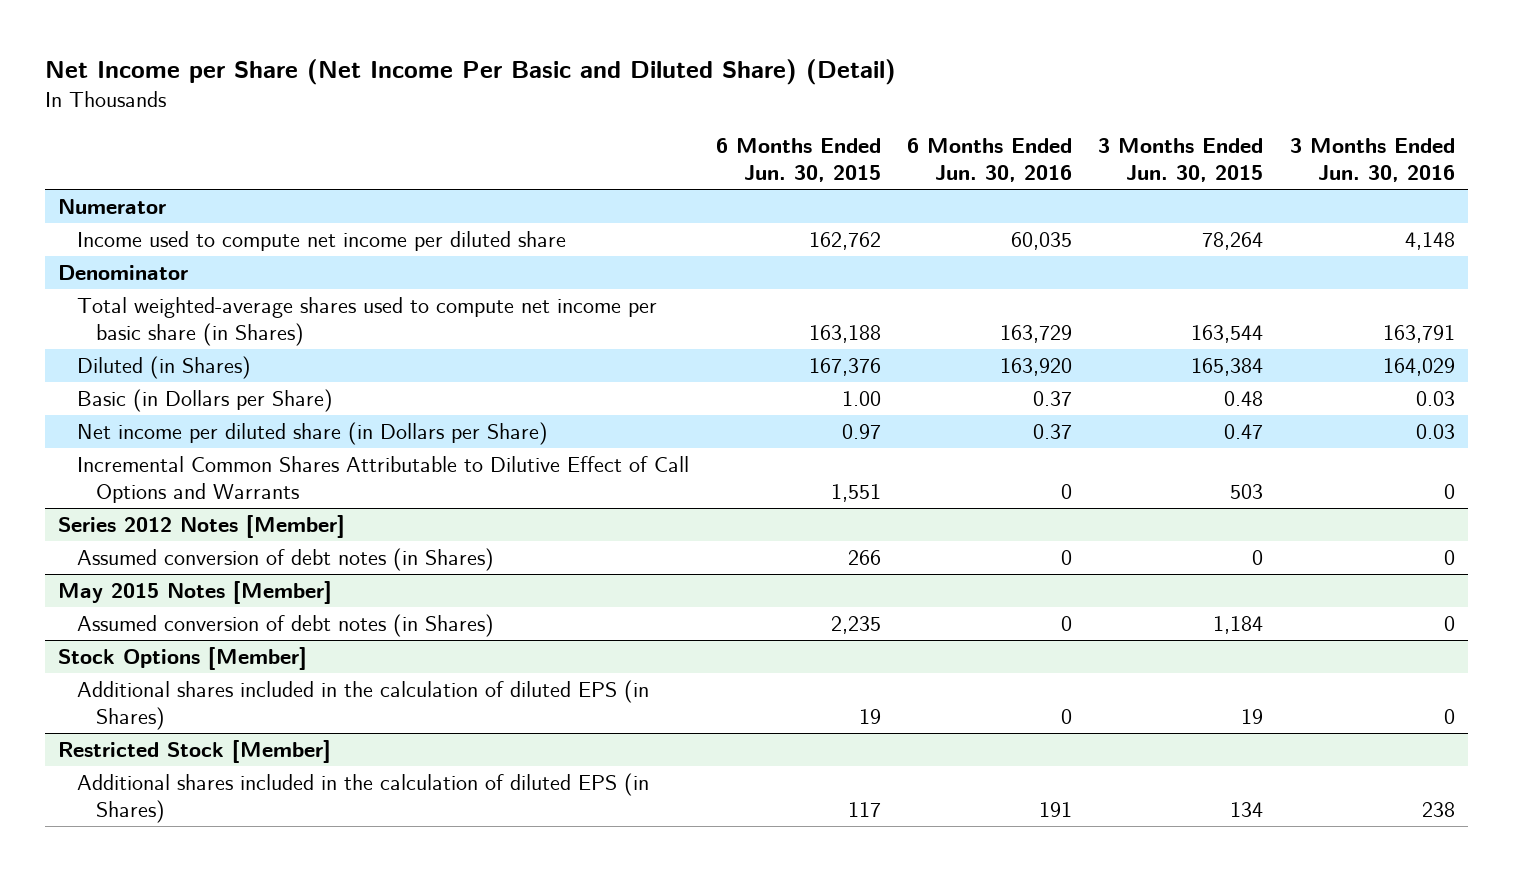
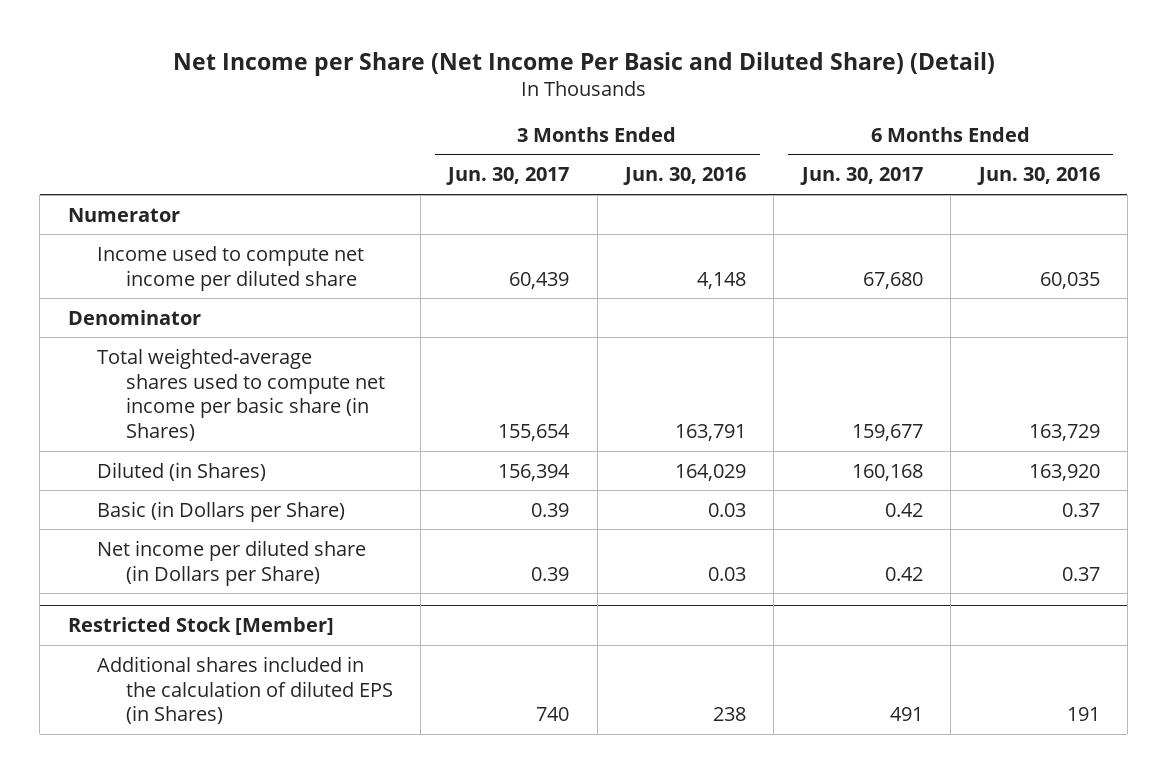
[715,137,881,182] 6 Months Ended Jun. 30, 2015 -> none
[1098,137,1264,182] 3 Months Ended Jun. 30, 2015 -> none
none -> [446,167,570,186] Jun. 30, 2017
none -> [799,167,923,186] Jun. 30, 2017
[77,456,690,504] Incremental Common Shares Attributable to Dilutive Effect of Call Options and Warrants -> none
[58,515,346,539] Series 2012 Notes [Member] -> none
[77,548,495,572] Assumed conversion of debt notes (in Shares) -> none
[58,581,333,605] May 2015 Notes [Member] -> none
[77,614,495,638] Assumed conversion of debt notes (in Shares) -> none
[58,647,308,671] Stock Options [Member] -> none
[77,680,650,731] Additional shares included in the calculation of diluted EPS (in Shares) -> none

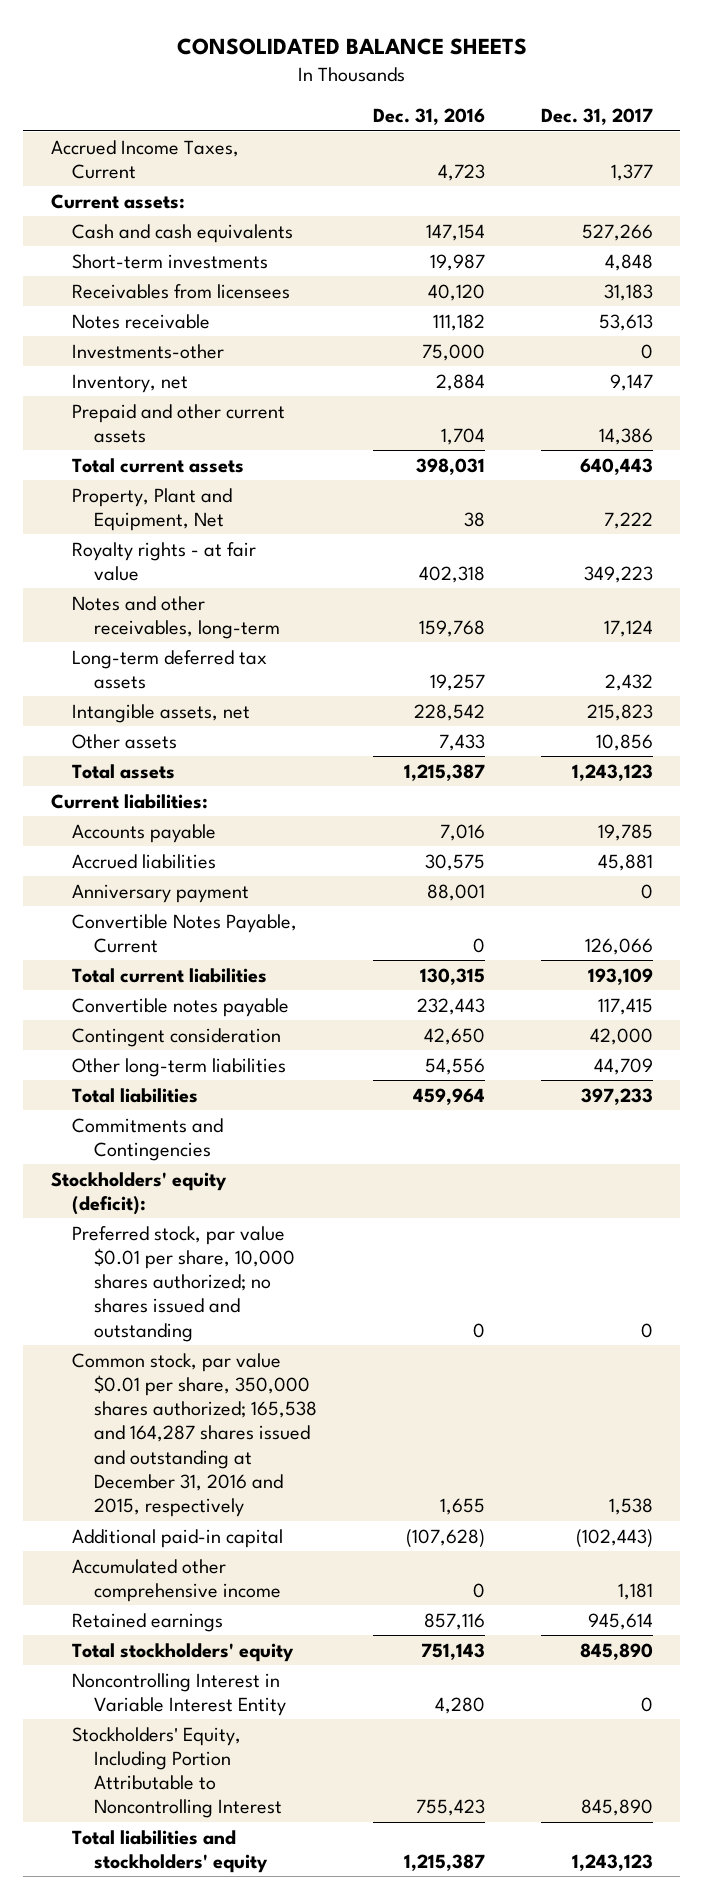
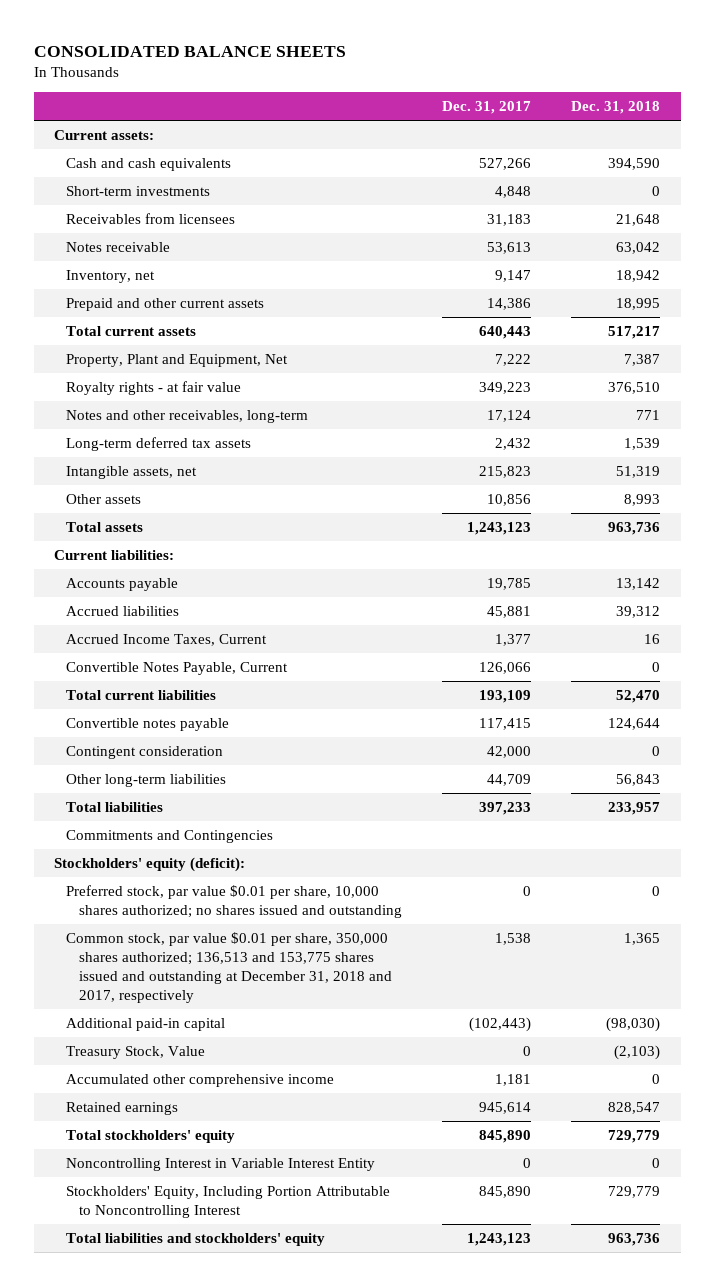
[372,108,485,126] Dec. 31, 2016 -> none
none -> [571,101,661,115] Dec. 31, 2018
[72,343,225,359] Investments-other -> none
[72,883,250,903] Anniversary payment -> none
[50,139,239,179] Accrued Income Taxes, Current -> [66,633,268,646] Accrued Income Taxes, Current
[72,1352,318,1518] Common stock, par value $0.01 per share, 350,000 shares authorized; 165,538 and 164,287 shares issued and outstanding at December 31, 2016 and 2015, respectively -> [66,931,392,1003] Common stock, par value $0.01 per share, 350,000 shares authorized; 136,513 and 153,775 shares issued and outstanding at December 31, 2018 and 2017, respectively
none -> [66,1045,206,1059] Treasury Stock, Value

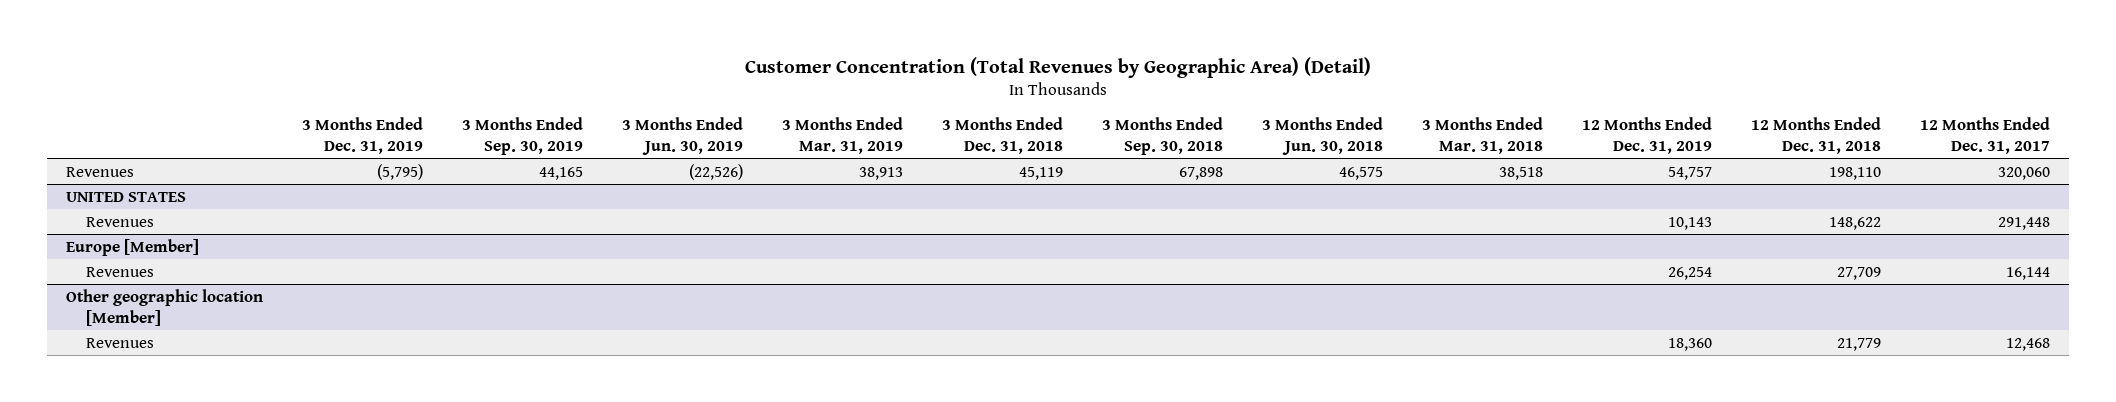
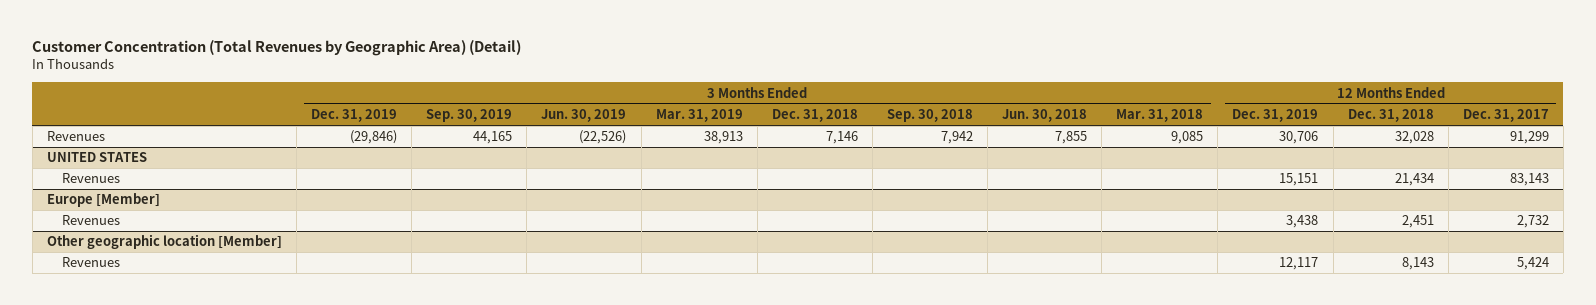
[377,163,424,180] (5,795) -> [350,130,398,145] (29,846)
[1018,166,1063,180] 45,119 -> [825,131,858,145] 7,146
[1178,166,1223,180] 67,898 -> [940,131,973,145] 7,942
[1338,166,1383,180] 46,575 -> [1055,131,1088,145] 7,855
[1498,166,1543,180] 38,518 -> [1171,131,1204,145] 9,085
[1667,166,1712,180] 54,757 -> [1279,131,1319,145] 30,706
[1828,166,1881,180] 198,110 -> [1394,131,1434,145] 32,028
[1997,166,2050,180] 320,060 -> [1509,131,1549,145] 91,299
[1667,216,1712,230] 10,143 -> [1279,173,1319,187] 15,151
[1828,216,1881,230] 148,622 -> [1394,173,1434,187] 21,434
[1997,216,2050,230] 291,448 -> [1509,173,1549,187] 83,143
[1667,266,1712,280] 26,254 -> [1286,215,1319,229] 3,438
[1836,266,1881,280] 27,709 -> [1401,215,1434,229] 2,451
[2005,266,2050,280] 16,144 -> [1516,215,1549,229] 2,732
[1667,337,1712,351] 18,360 -> [1279,257,1319,271] 12,117
[1836,337,1881,351] 21,779 -> [1401,257,1434,271] 8,143
[2005,337,2050,351] 12,468 -> [1516,257,1549,271] 5,424

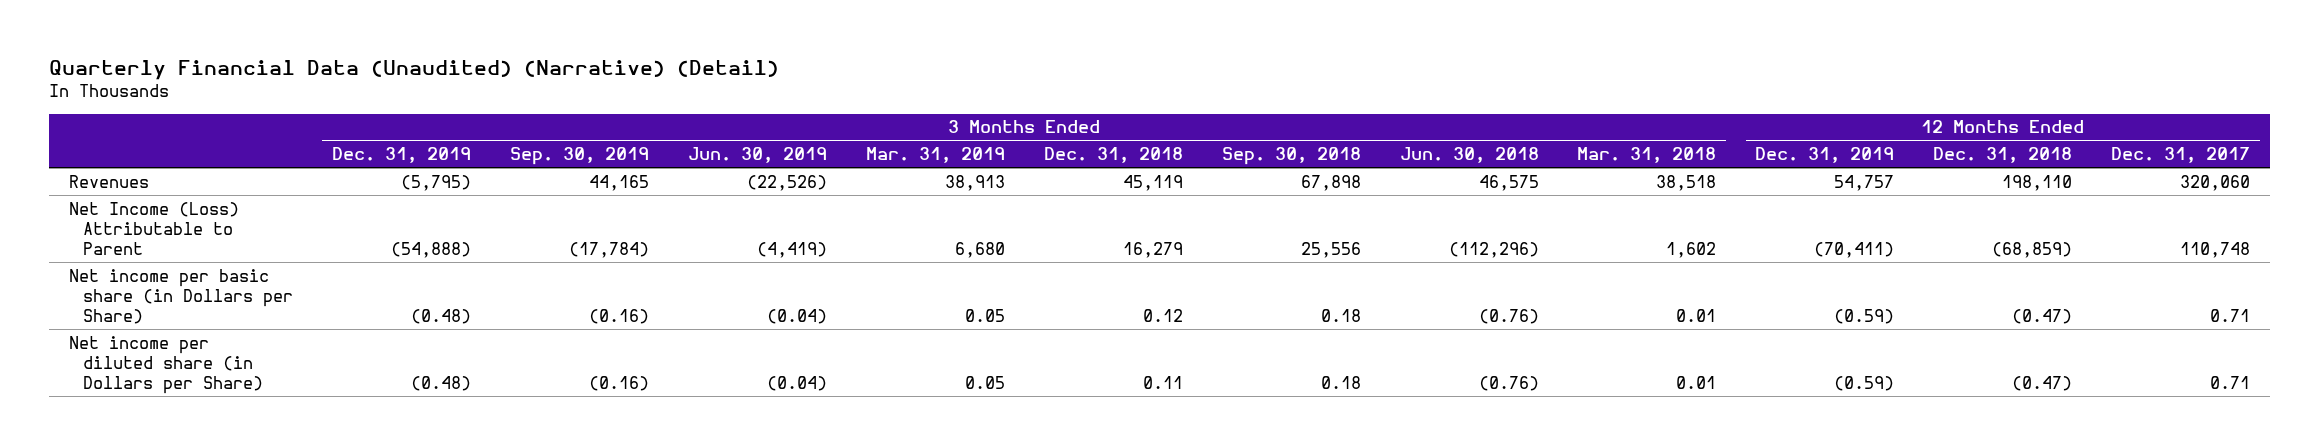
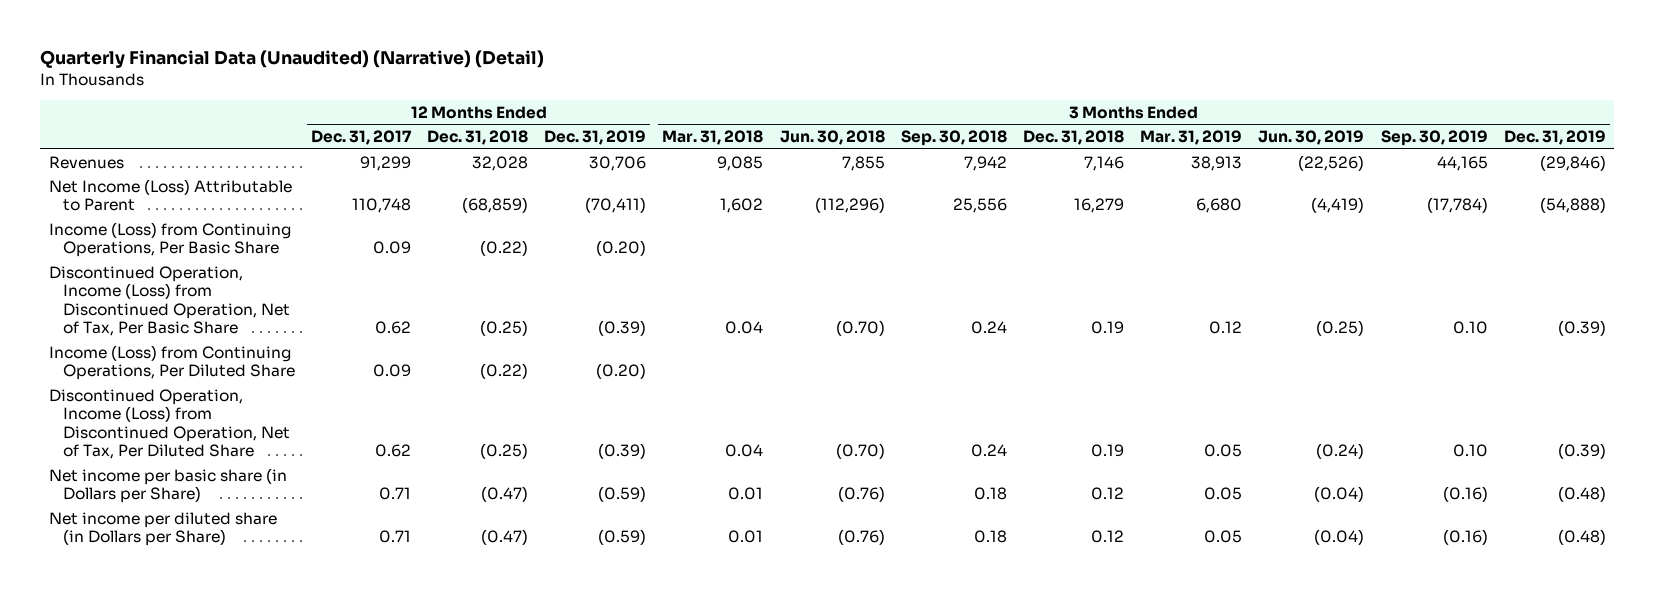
[400,174,471,191] (5,795) -> [1539,154,1606,171] (29,846)
[1122,174,1183,191] 45,119 -> [1084,155,1125,171] 7,146
[1300,174,1361,191] 67,898 -> [963,155,1007,171] 7,942
[1478,174,1539,191] 46,575 -> [841,155,885,171] 7,855
[1656,174,1717,191] 38,518 -> [717,155,764,171] 9,085
[1834,174,1895,191] 54,757 -> [589,155,647,171] 30,706
[2002,174,2073,191] 198,110 -> [472,155,529,171] 32,028
[2180,174,2251,191] 320,060 -> [359,155,411,171] 91,299
none -> [48,221,291,258] Income (Loss) from Continuing Operations, Per Basic Share
none -> [48,265,290,337] Discontinued Operation, Income (Loss) from Discontinued Operation, Net of Tax, Per Basic Share
none -> [48,344,295,381] Income (Loss) from Continuing Operations, Per Diluted Share
none -> [48,388,290,460] Discontinued Operation, Income (Loss) from Discontinued Operation, Net of Tax, Per Diluted Share
[1142,375,1183,389] 0.11 -> [1091,530,1125,544] 0.12

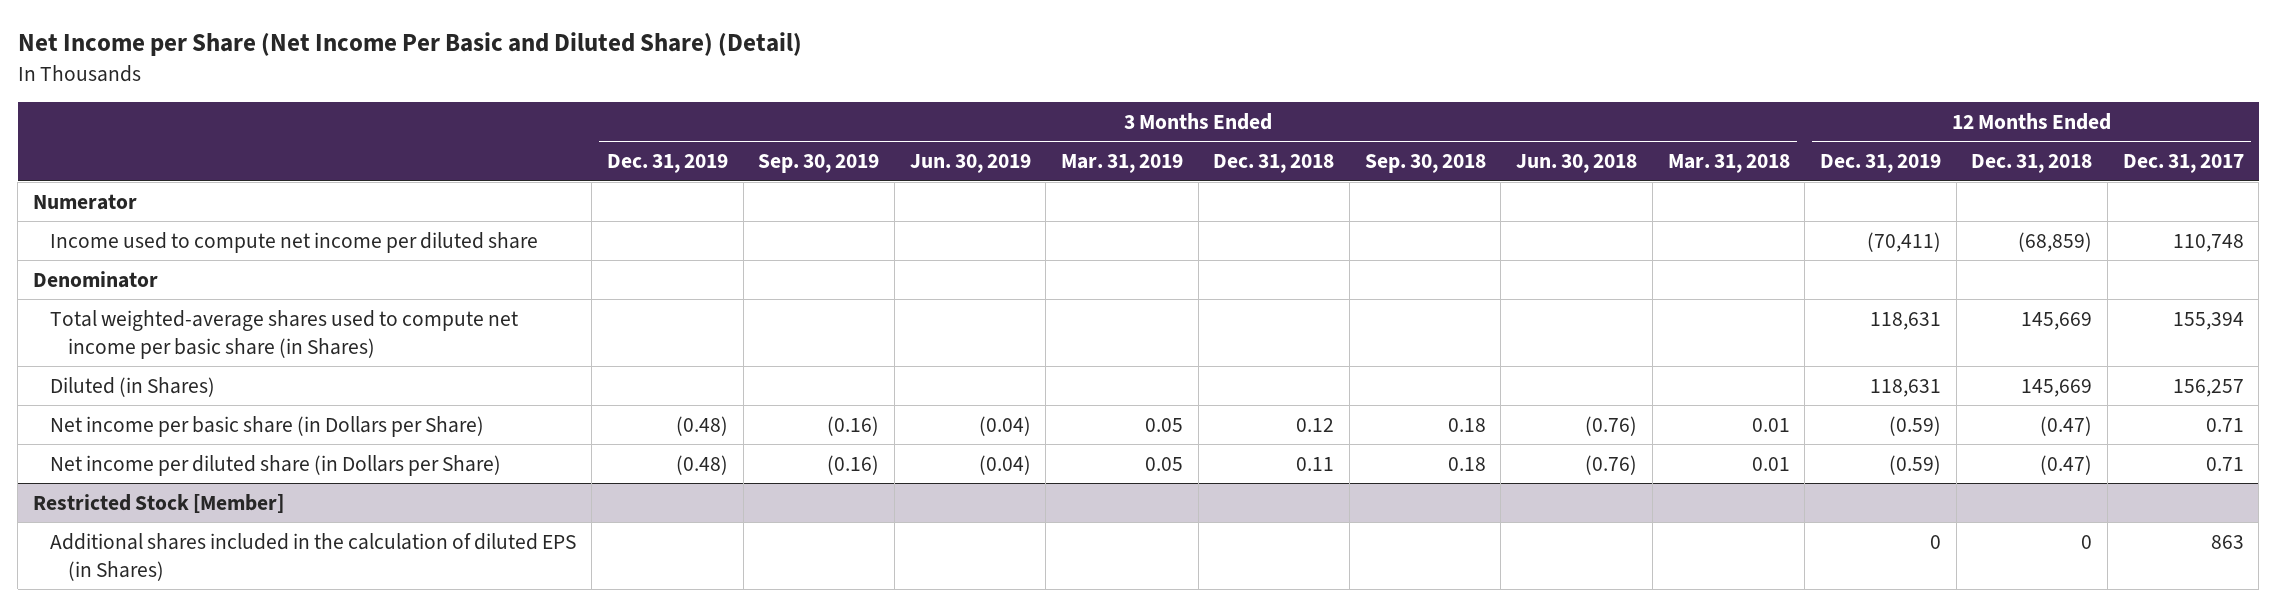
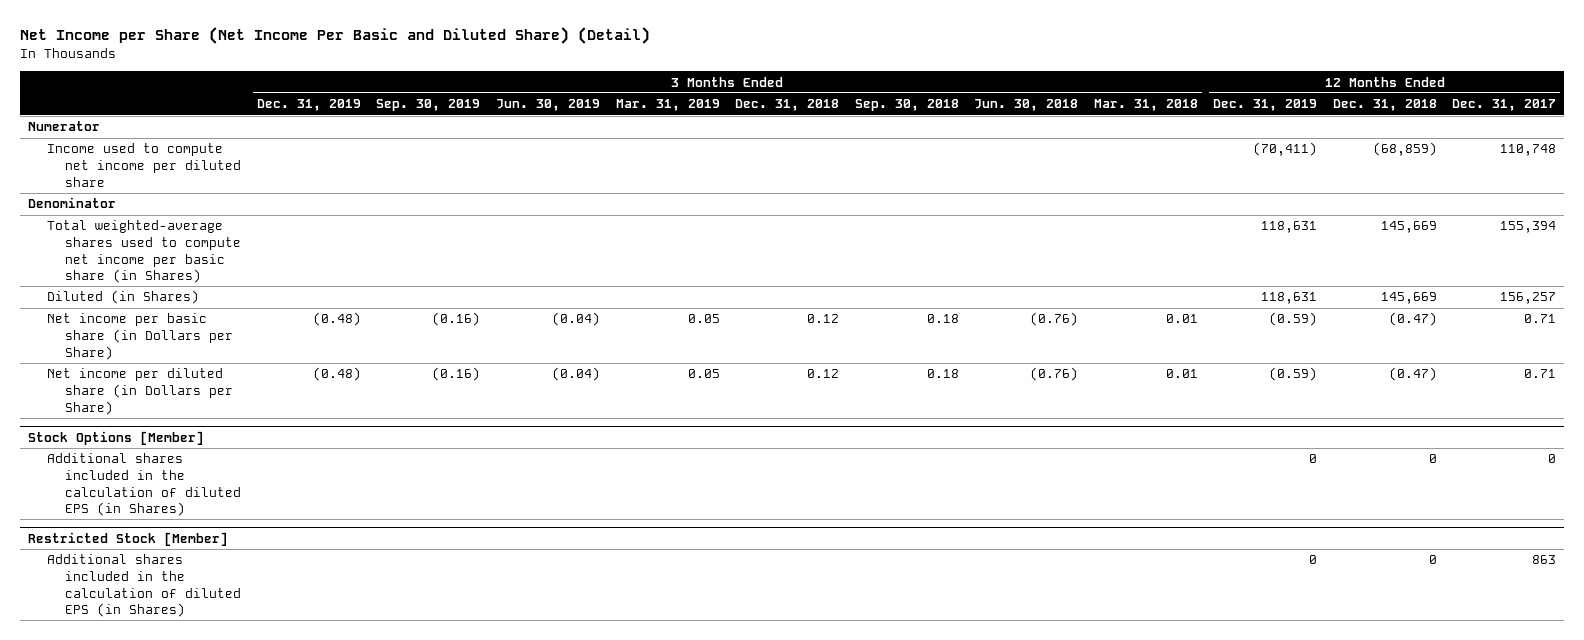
[1296,456,1335,471] 0.11 -> [807,369,840,379] 0.12
none -> [27,430,204,445] Stock Options [Member]
none -> [46,453,242,517] Additional shares included in the calculation of diluted EPS (in Shares)

